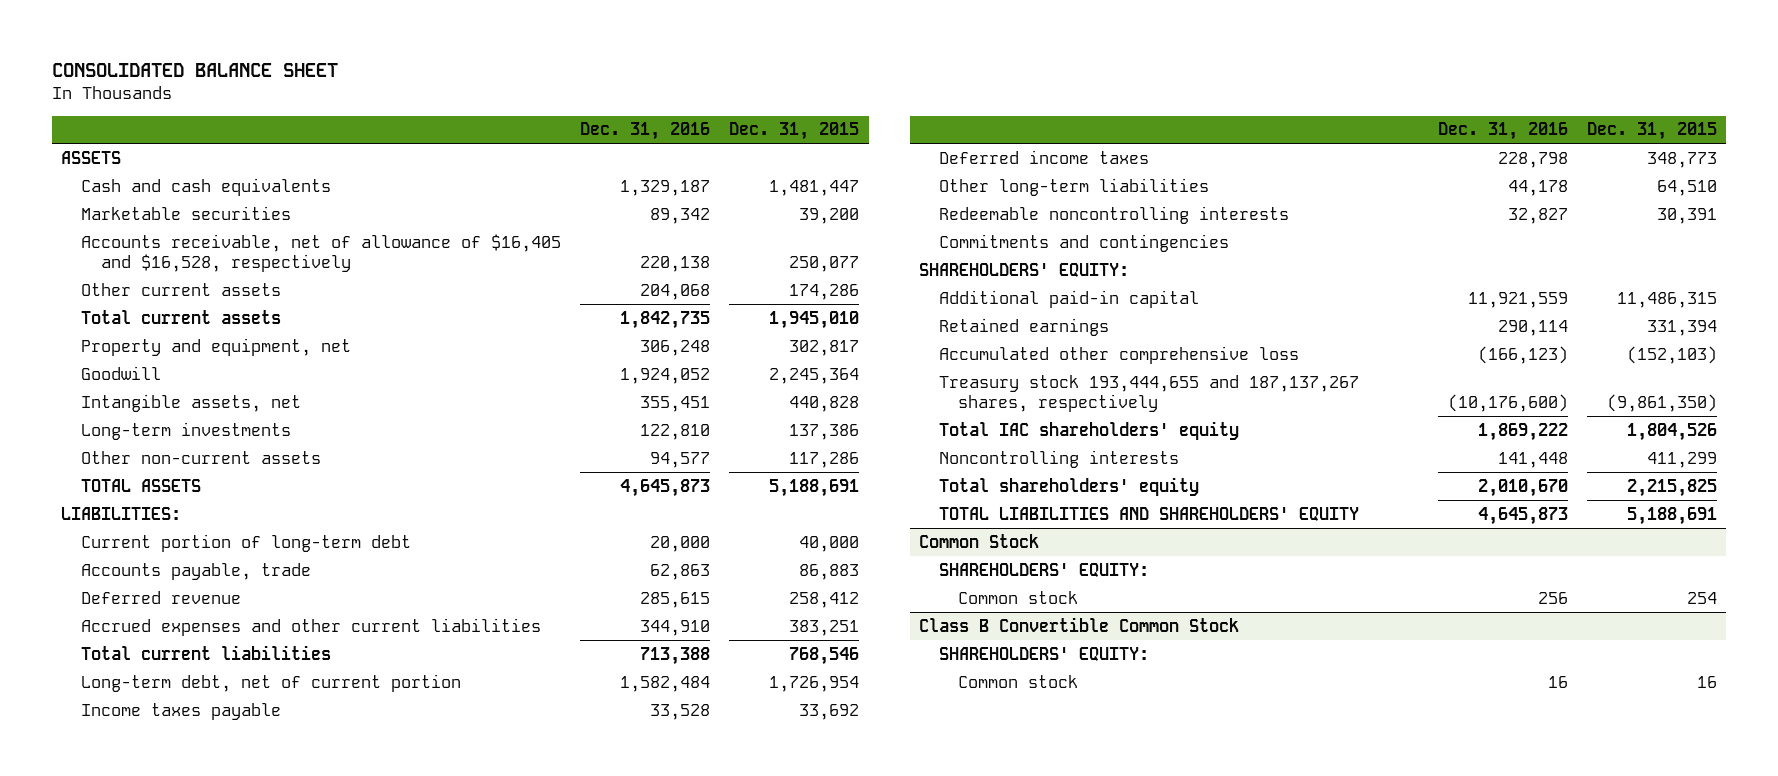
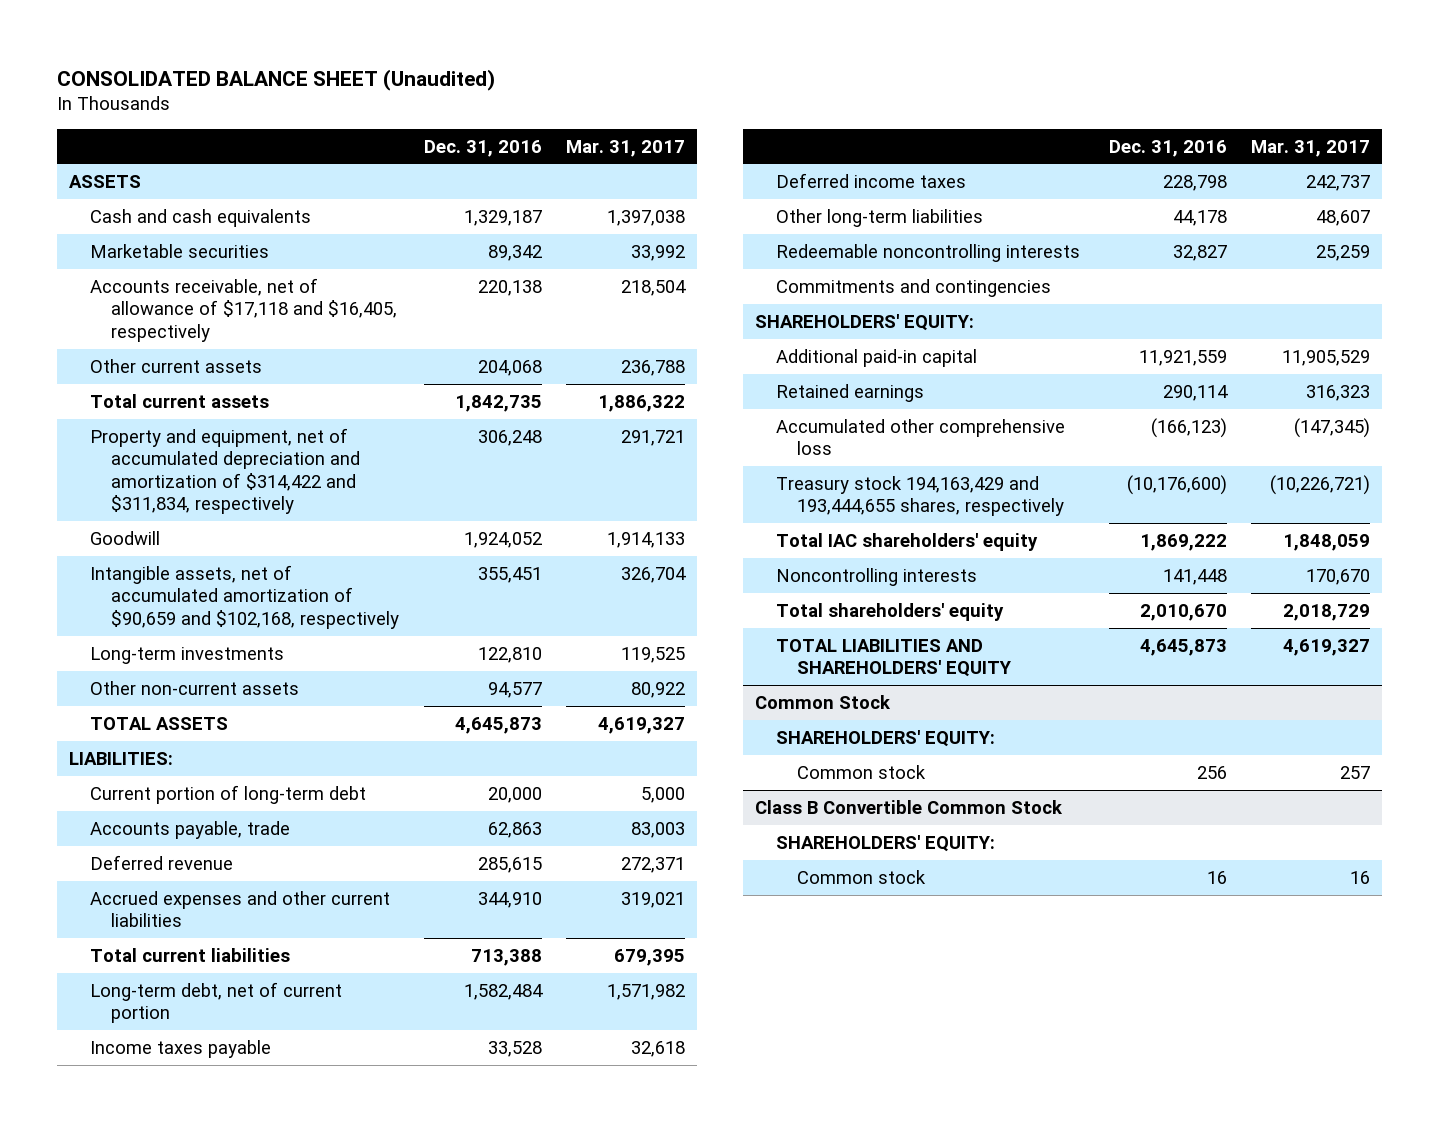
[51,63,338,78] CONSOLIDATED BALANCE SHEET -> [57,68,496,91] CONSOLIDATED BALANCE SHEET (Unaudited)
[729,122,860,141] Dec. 31, 2015 -> none
none -> [565,139,685,157] Mar. 31, 2017
[81,233,562,272] Accounts receivable, net of allowance of $16,405 and $16,528, respectively -> [90,277,398,342] Accounts receivable, net of allowance of $17,118 and $16,405, respectively
[81,337,352,356] Property and equipment, net -> [90,427,361,515] Property and equipment, net of accumulated depreciation and amortization of $314,422 and $311,834, respectively
[81,393,302,412] Intangible assets, net -> [90,564,400,629] Intangible assets, net of accumulated amortization of $90,659 and $102,168, respectively
[938,374,1359,412] Treasury stock 193,444,655 and 187,137,267 shares, respectively -> [775,475,1064,517] Treasury stock 194,163,429 and 193,444,655 shares, respectively

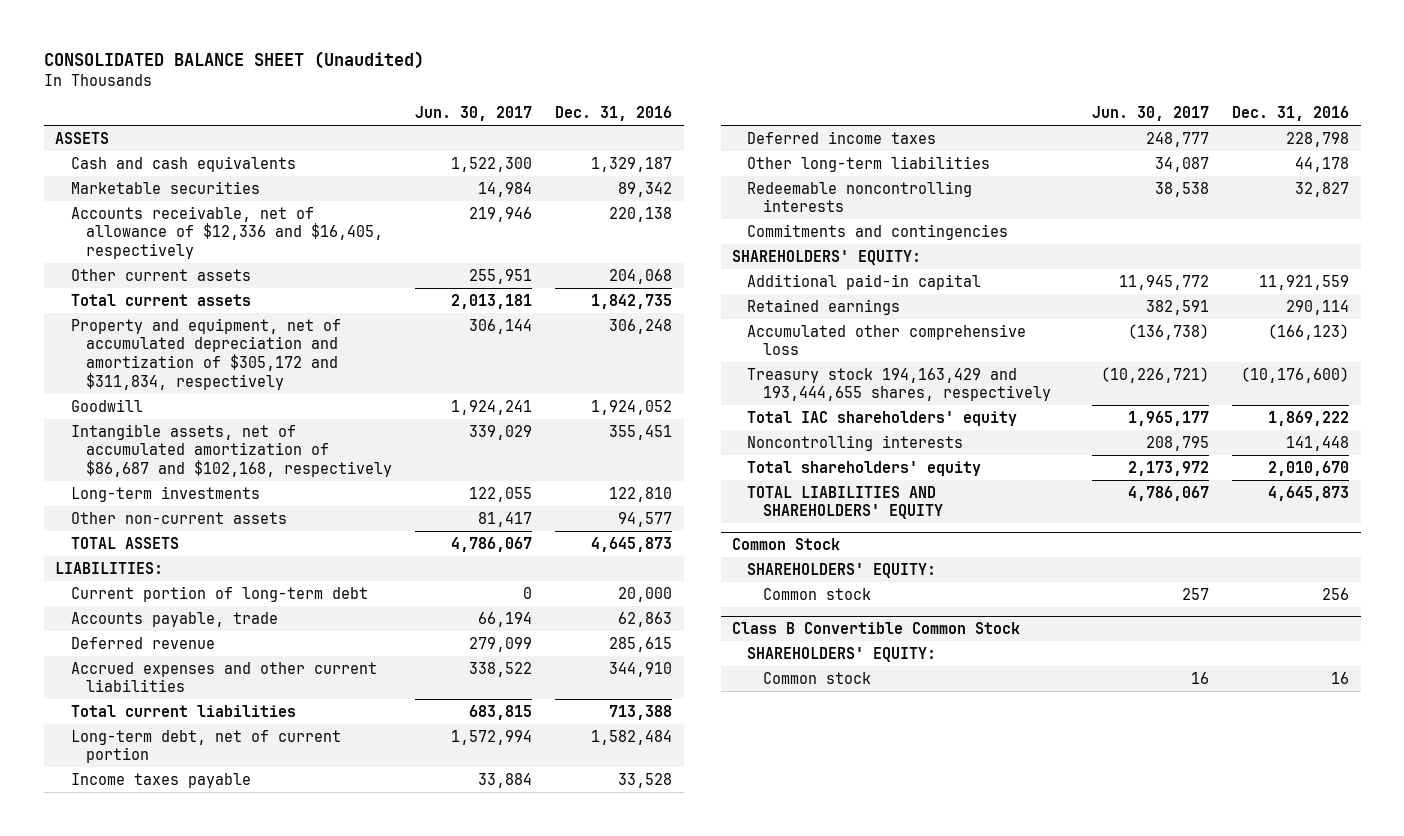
[565,139,685,157] Mar. 31, 2017 -> none
none -> [415,106,533,122] Jun. 30, 2017
[90,277,398,342] Accounts receivable, net of allowance of $17,118 and $16,405, respectively -> [70,205,383,260] Accounts receivable, net of allowance of $12,336 and $16,405, respectively
[90,427,361,515] Property and equipment, net of accumulated depreciation and amortization of $314,422 and $311,834, respectively -> [70,317,341,390] Property and equipment, net of accumulated depreciation and amortization of $305,172 and $311,834, respectively
[90,564,400,629] Intangible assets, net of accumulated amortization of $90,659 and $102,168, respectively -> [70,423,392,478] Intangible assets, net of accumulated amortization of $86,687 and $102,168, respectively

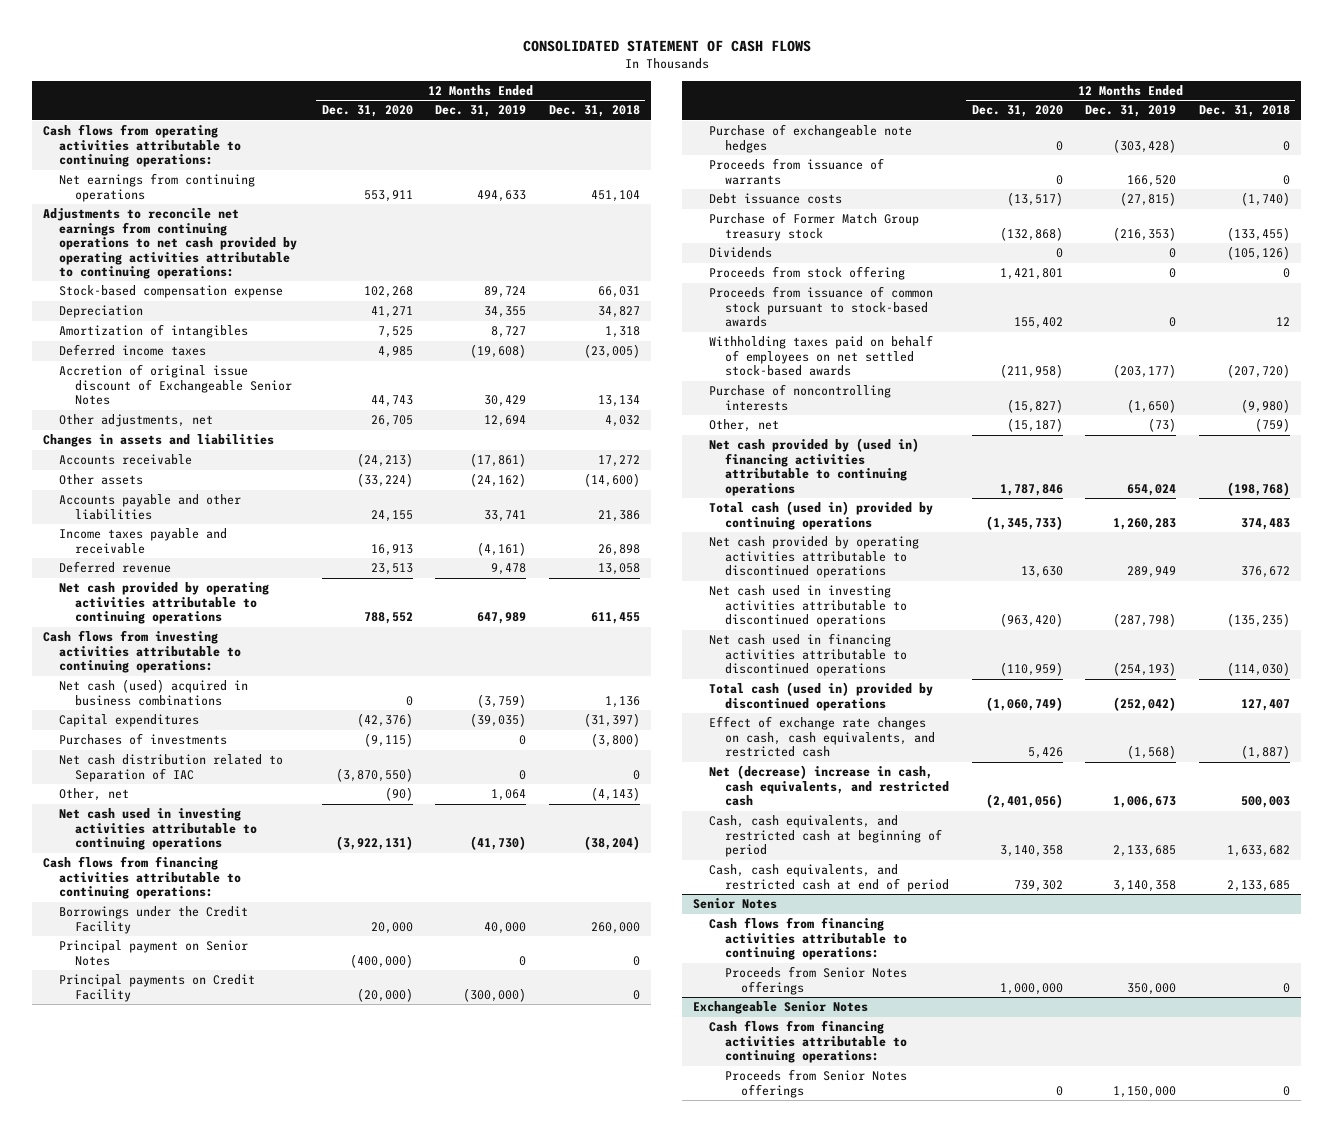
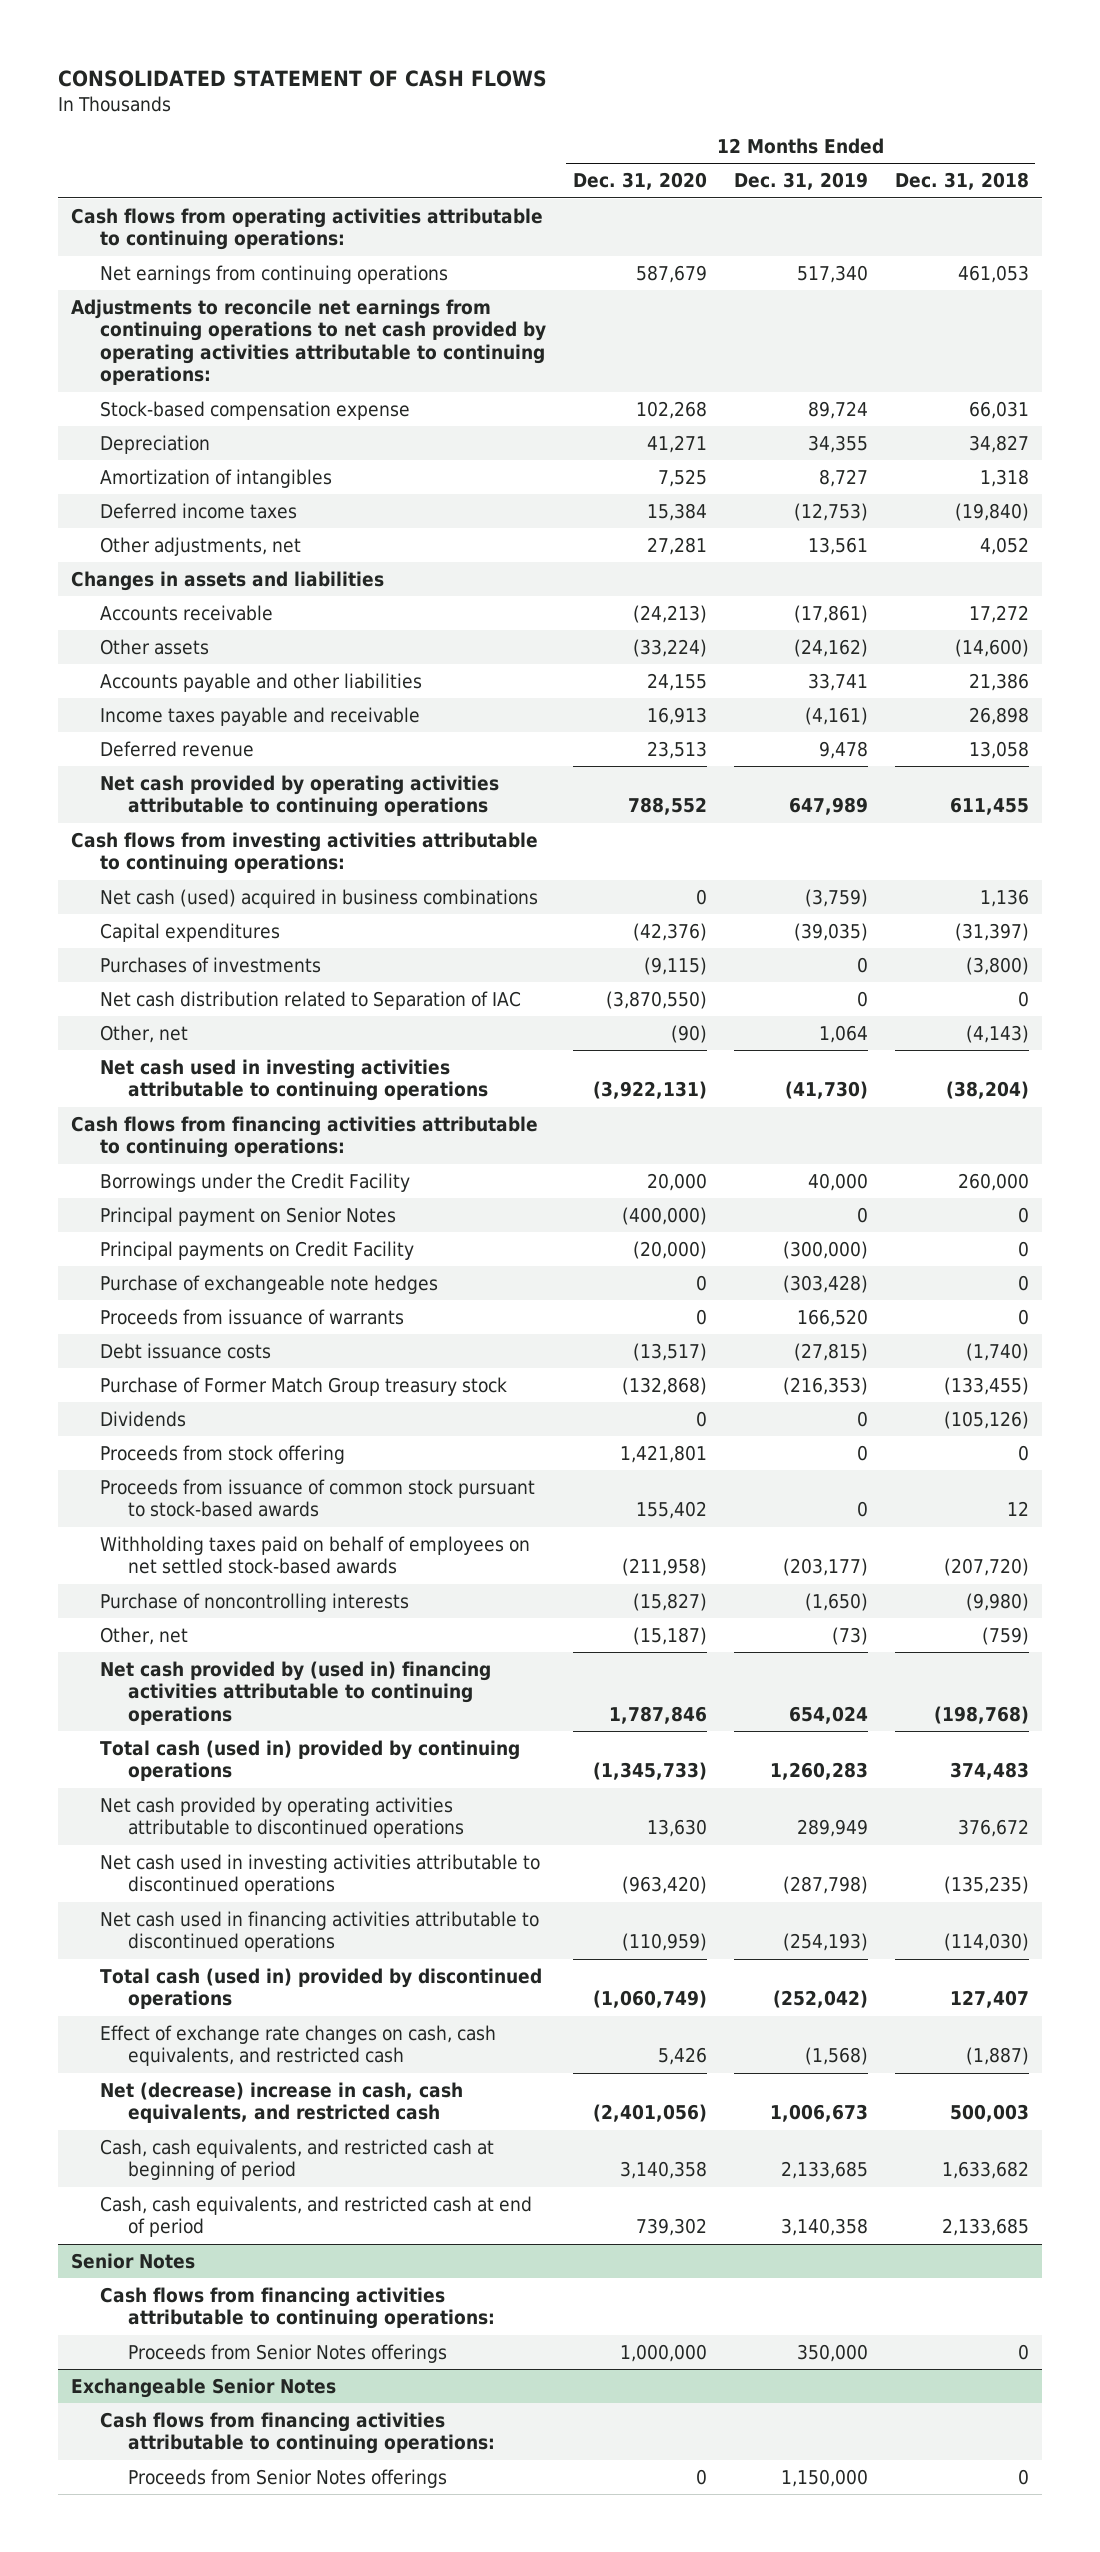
[363,189,413,202] 553,911 -> [635,264,707,283] 587,679
[477,189,527,202] 494,633 -> [796,264,868,283] 517,340
[590,189,640,202] 451,104 -> [957,264,1029,283] 461,053
[59,364,293,406] Accretion of original issue discount of Exchangeable Senior Notes -> none
[377,346,413,359] 4,985 -> [646,502,707,521] 15,384
[470,344,527,359] (19,608) -> [793,502,868,521] (12,753)
[583,344,640,359] (23,005) -> [954,502,1029,521] (19,840)
[370,415,413,428] 26,705 -> [646,536,707,555] 27,281
[484,415,527,428] 12,694 -> [807,536,868,555] 13,561
[604,415,640,428] 4,032 -> [979,536,1029,555] 4,052

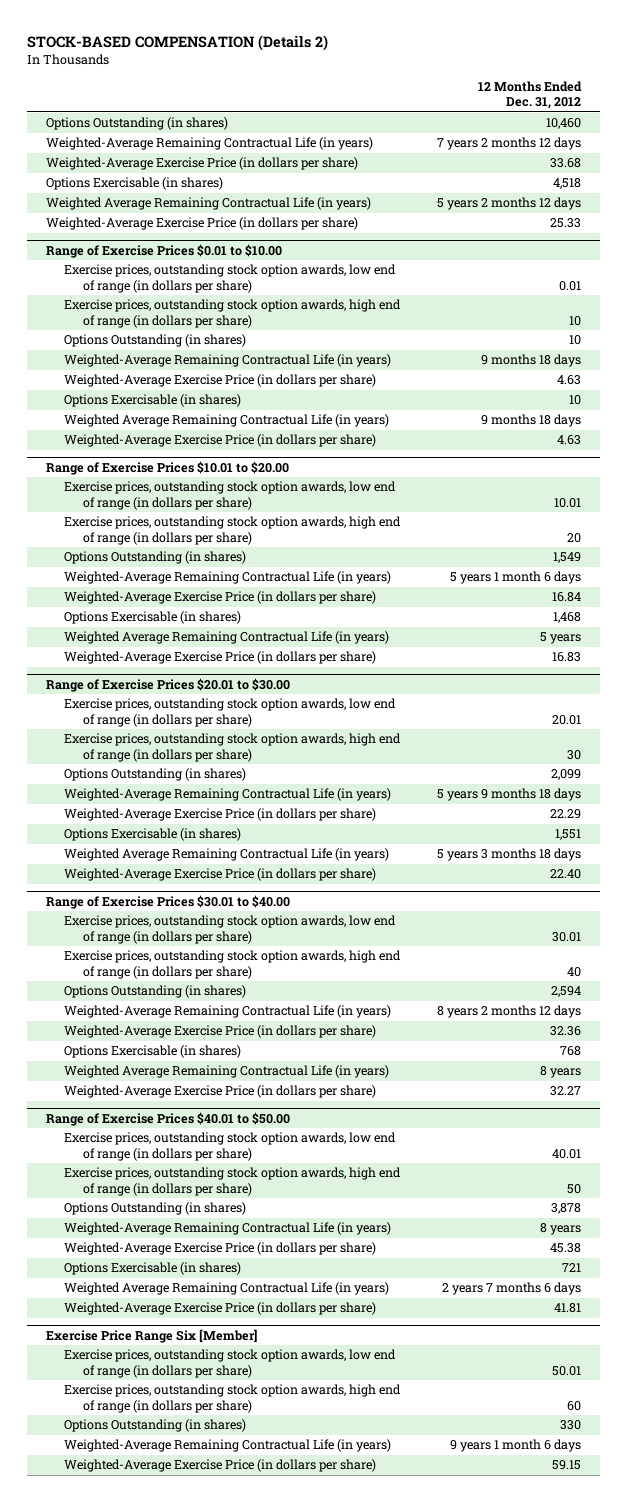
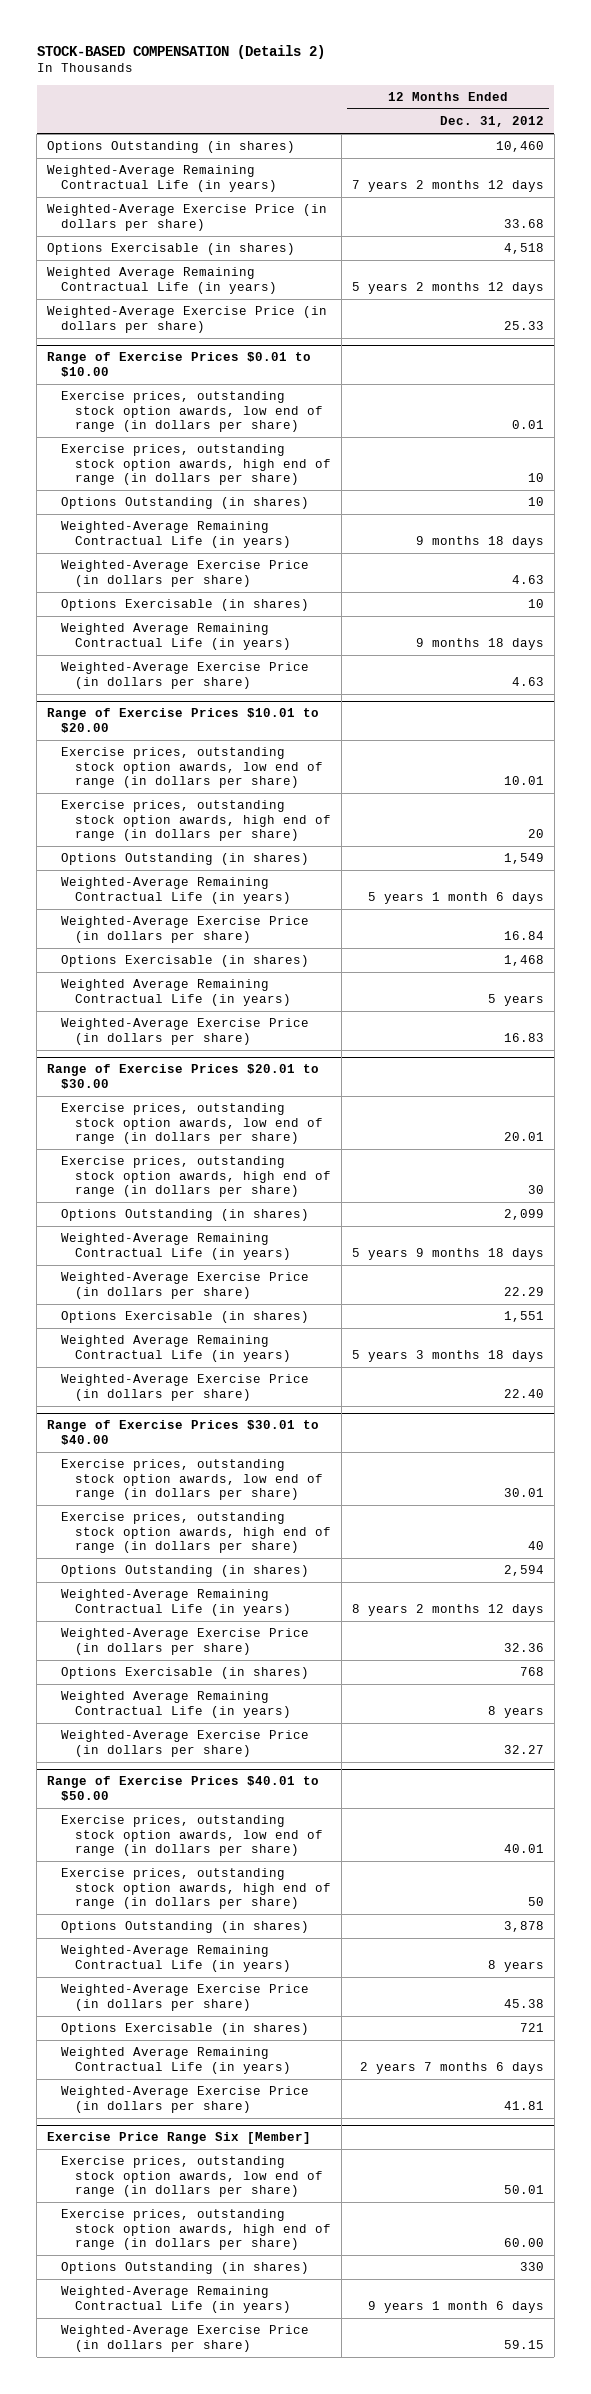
[567,1400,582,1411] 60 -> [503,2238,544,2248] 60.00

